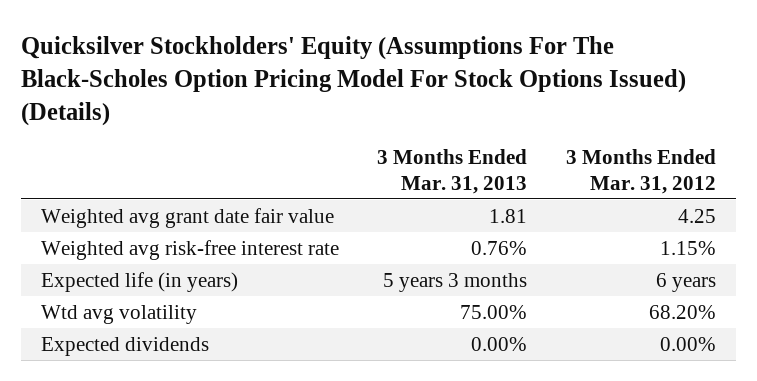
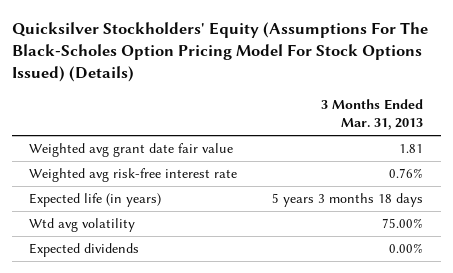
[566,148,717,195] 3 Months Ended Mar. 31, 2012 -> none
[383,272,528,292] 5 years 3 months -> [272,193,424,208] 5 years 3 months 18 days

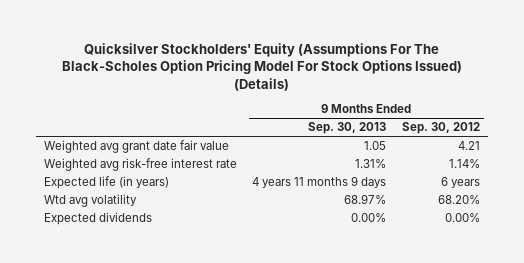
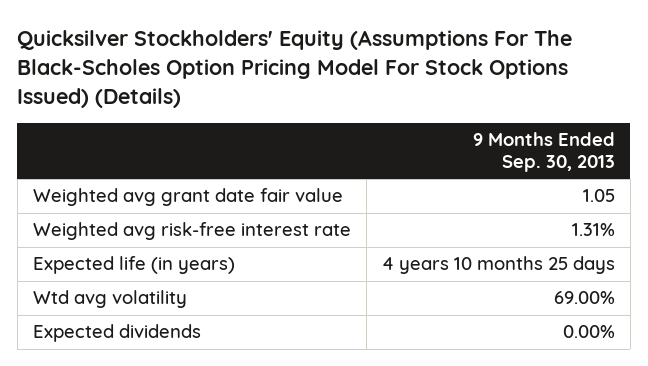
[401,122,480,135] Sep. 30, 2012 -> none
[252,176,387,189] 4 years 11 months 9 days -> [381,256,615,275] 4 years 10 months 25 days
[344,194,387,205] 68.97% -> [553,291,615,305] 69.00%

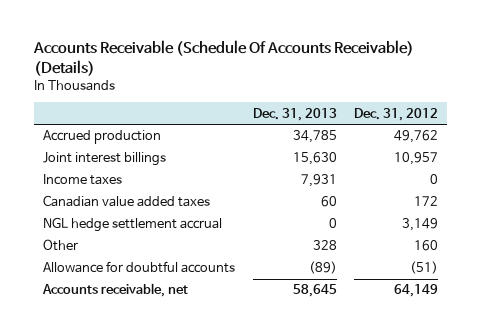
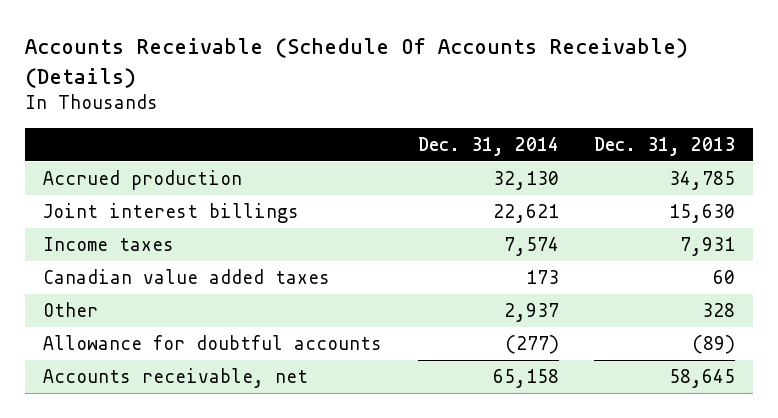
[354,107,439,121] Dec. 31, 2012 -> none
none -> [417,136,559,156] Dec. 31, 2014
[42,217,222,233] NGL hedge settlement accrual -> none

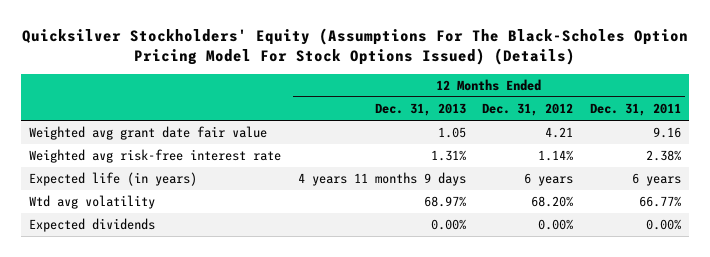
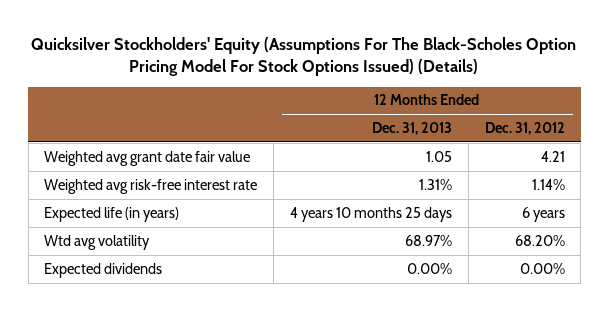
[589,103,681,117] Dec. 31, 2011 -> none
[297,172,466,187] 4 years 11 months 9 days -> [289,206,452,222] 4 years 10 months 25 days

